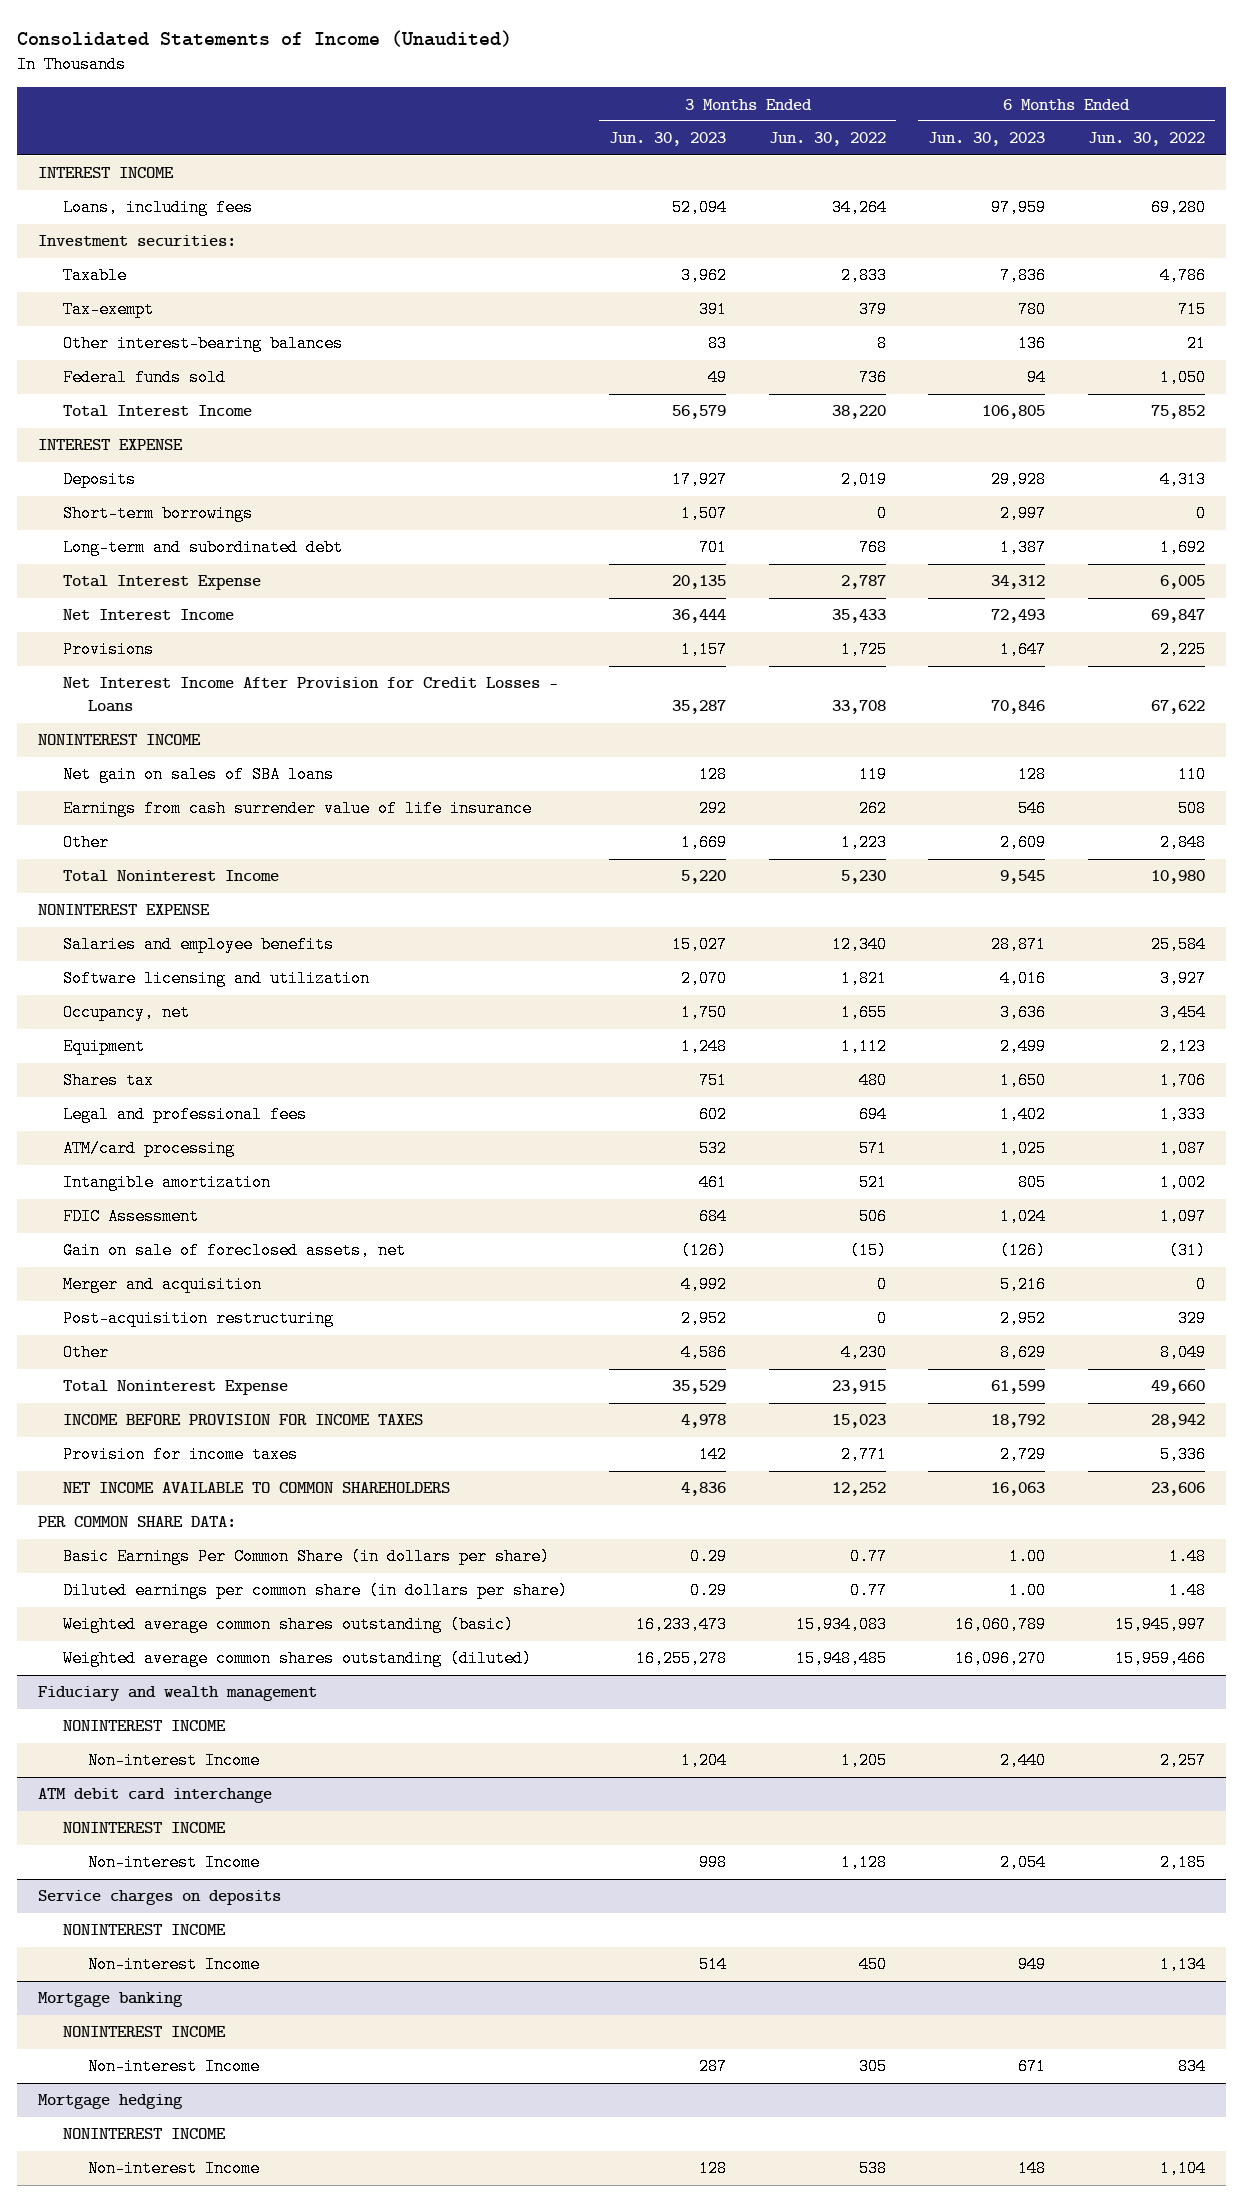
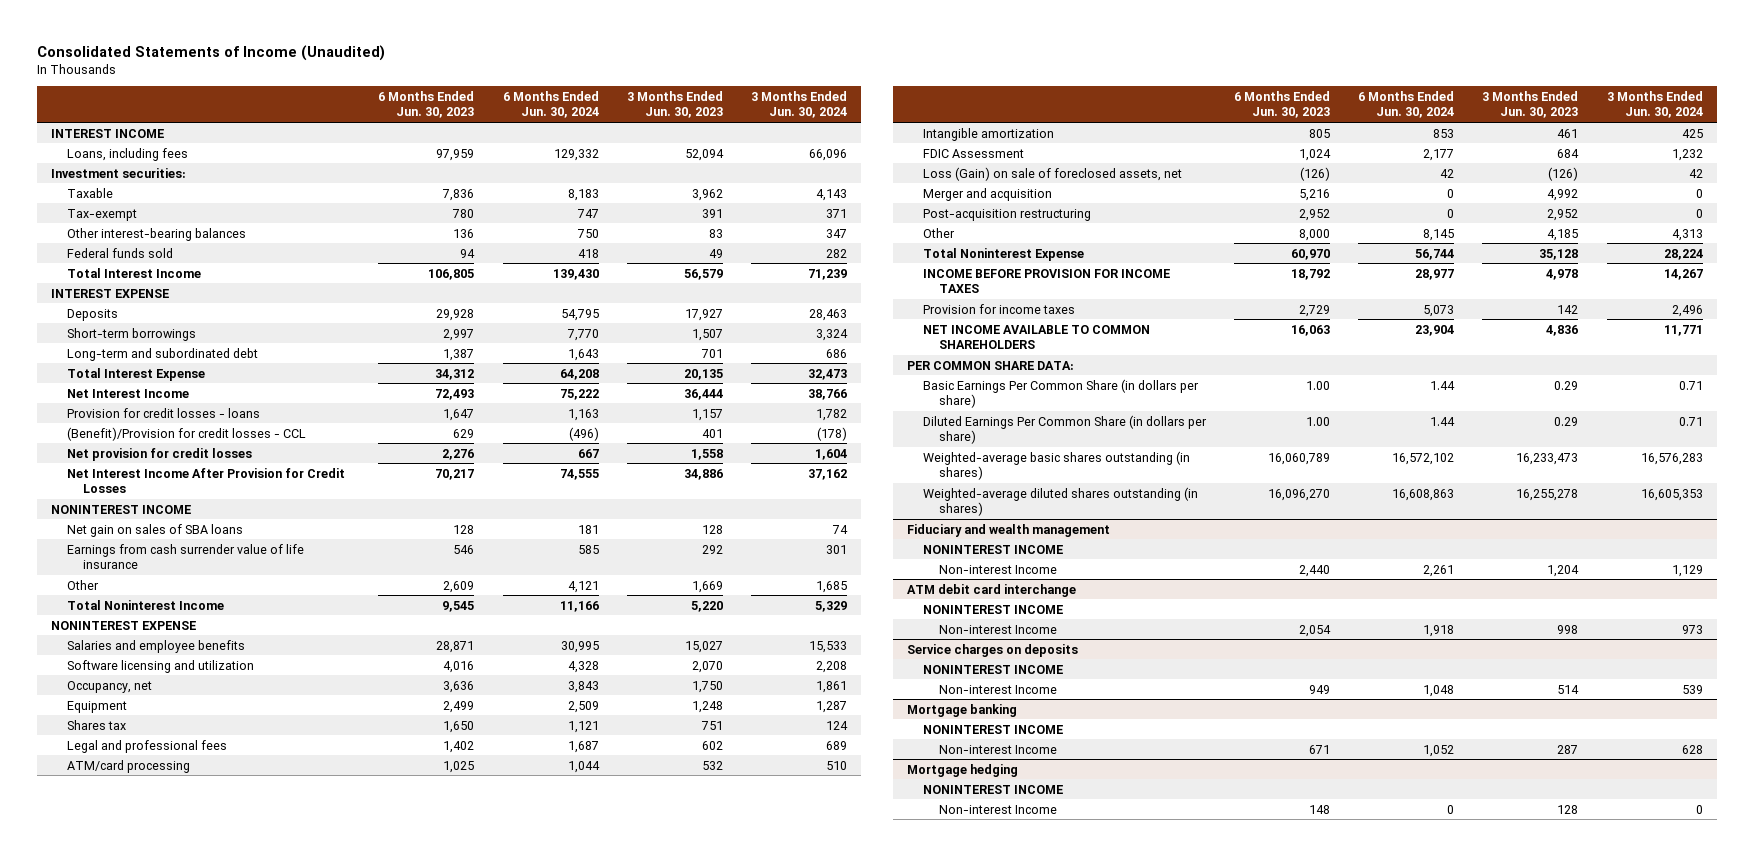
[768,132,886,147] Jun. 30, 2022 -> none
[1087,132,1205,147] Jun. 30, 2022 -> none
none -> [502,90,599,119] 6 Months Ended Jun. 30, 2024
none -> [751,90,848,119] 3 Months Ended Jun. 30, 2024
[63,641,155,659] Provisions -> [67,407,261,418] Provision for credit losses - loans
none -> [67,426,307,441] (Benefit)/Provision for credit losses - CCL
none -> [67,447,253,461] Net provision for credit losses
[63,677,559,713] Net Interest Income After Provision for Credit Losses - Loans -> [67,467,346,494] Net Interest Income After Provision for Credit Losses
[672,700,727,715] 35,287 -> [684,468,724,480] 34,886
[991,700,1046,715] 70,846 -> [435,468,475,480] 70,217
[63,1242,407,1260] Gain on sale of foreclosed assets, net -> [922,166,1182,181] Loss (Gain) on sale of foreclosed assets, net
[681,1344,728,1362] 4,586 -> [1547,228,1579,241] 4,185
[1000,1344,1047,1362] 8,629 -> [1298,228,1330,241] 8,000
[672,1380,727,1395] 35,529 -> [1539,248,1579,260] 35,128
[991,1380,1046,1395] 61,599 -> [1290,248,1330,260] 60,970
[63,1582,569,1600] Diluted earnings per common share (in dollars per share) -> [922,414,1207,445] Diluted Earnings Per Common Share (in dollars per share)
[63,1616,515,1634] Weighted average common shares outstanding (basic) -> [922,450,1190,481] Weighted-average basic shares outstanding (in shares)
[63,1650,533,1668] Weighted average common shares outstanding (diluted) -> [922,486,1198,517] Weighted-average diluted shares outstanding (in shares)

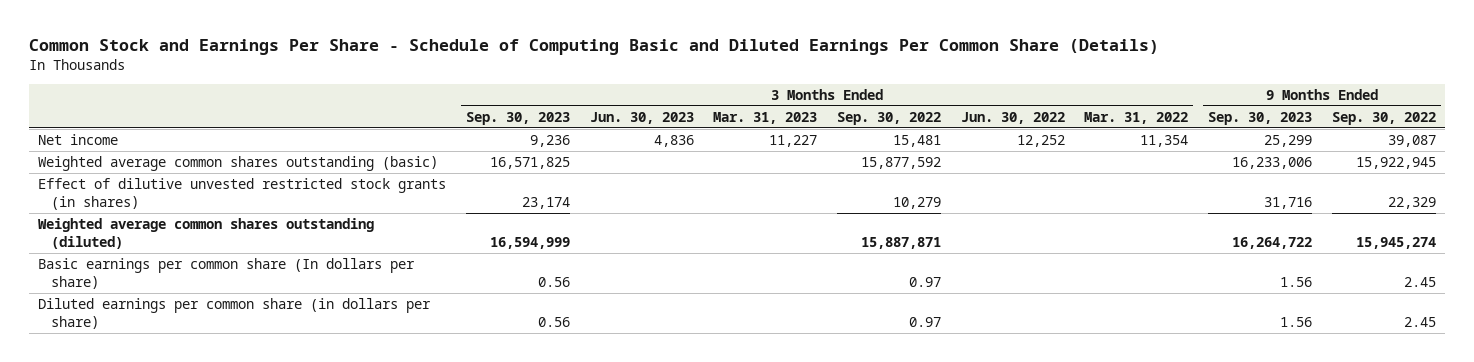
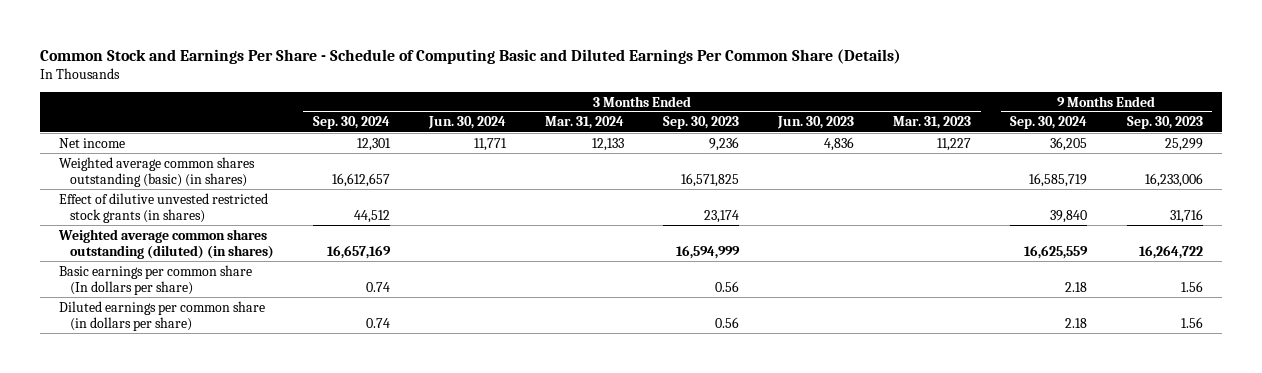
[837,111,942,125] Sep. 30, 2022 -> none
[960,111,1065,124] Jun. 30, 2022 -> none
[1084,111,1189,124] Mar. 31, 2022 -> none
[1331,111,1436,125] Sep. 30, 2022 -> none
none -> [312,116,390,130] Sep. 30, 2024
none -> [427,116,506,130] Jun. 30, 2024
none -> [544,116,624,130] Mar. 31, 2024
none -> [1010,116,1088,130] Sep. 30, 2024
[38,156,439,172] Weighted average common shares outstanding (basic) -> [59,156,256,187] Weighted average common shares outstanding (basic) (in shares)
[38,218,375,249] Weighted average common shares outstanding (diluted) -> [58,228,274,259] Weighted average common shares outstanding (diluted) (in shares)

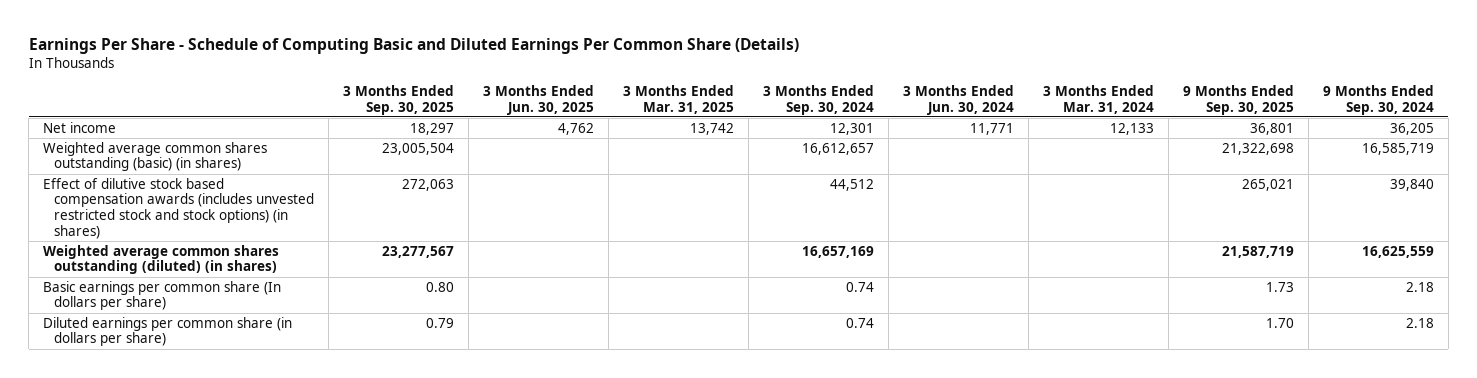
[39,48,901,64] Common Stock and Earnings Per Share - Schedule of Computing Basic and Diluted Earnings Per Common Share (Details) -> [28,37,799,54] Earnings Per Share - Schedule of Computing Basic and Diluted Earnings Per Common Share (Details)
[663,116,740,130] Sep. 30, 2023 -> none
[777,116,855,130] Jun. 30, 2023 -> none
[893,116,972,130] Mar. 31, 2023 -> none
[1126,116,1203,130] Sep. 30, 2023 -> none
none -> [342,85,454,115] 3 Months Ended Sep. 30, 2025
none -> [482,85,594,115] 3 Months Ended Jun. 30, 2025
none -> [622,85,734,114] 3 Months Ended Mar. 31, 2025
none -> [1182,85,1294,115] 9 Months Ended Sep. 30, 2025
[59,192,269,223] Effect of dilutive unvested restricted stock grants (in shares) -> [43,177,314,239] Effect of dilutive stock based compensation awards (includes unvested restricted stock and stock options) (in shares)

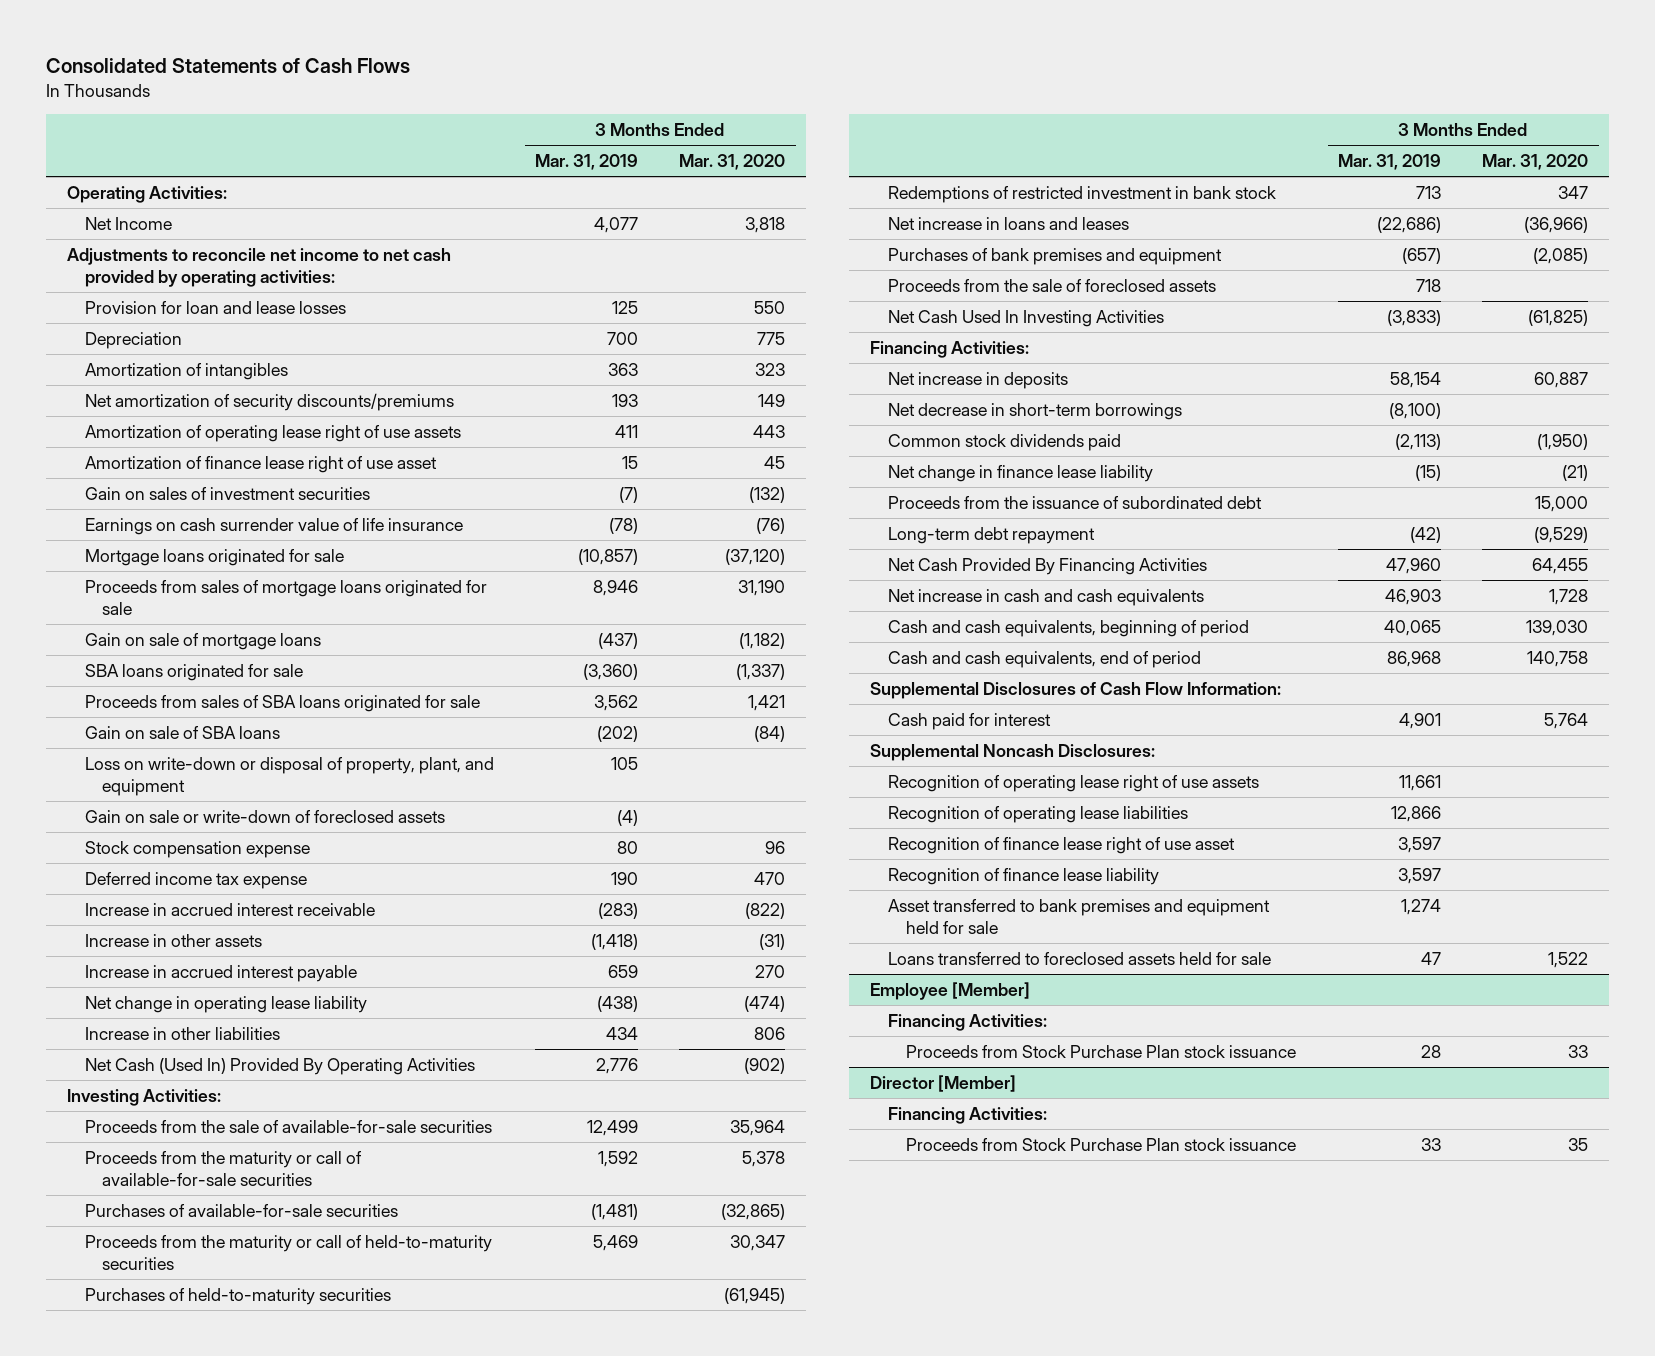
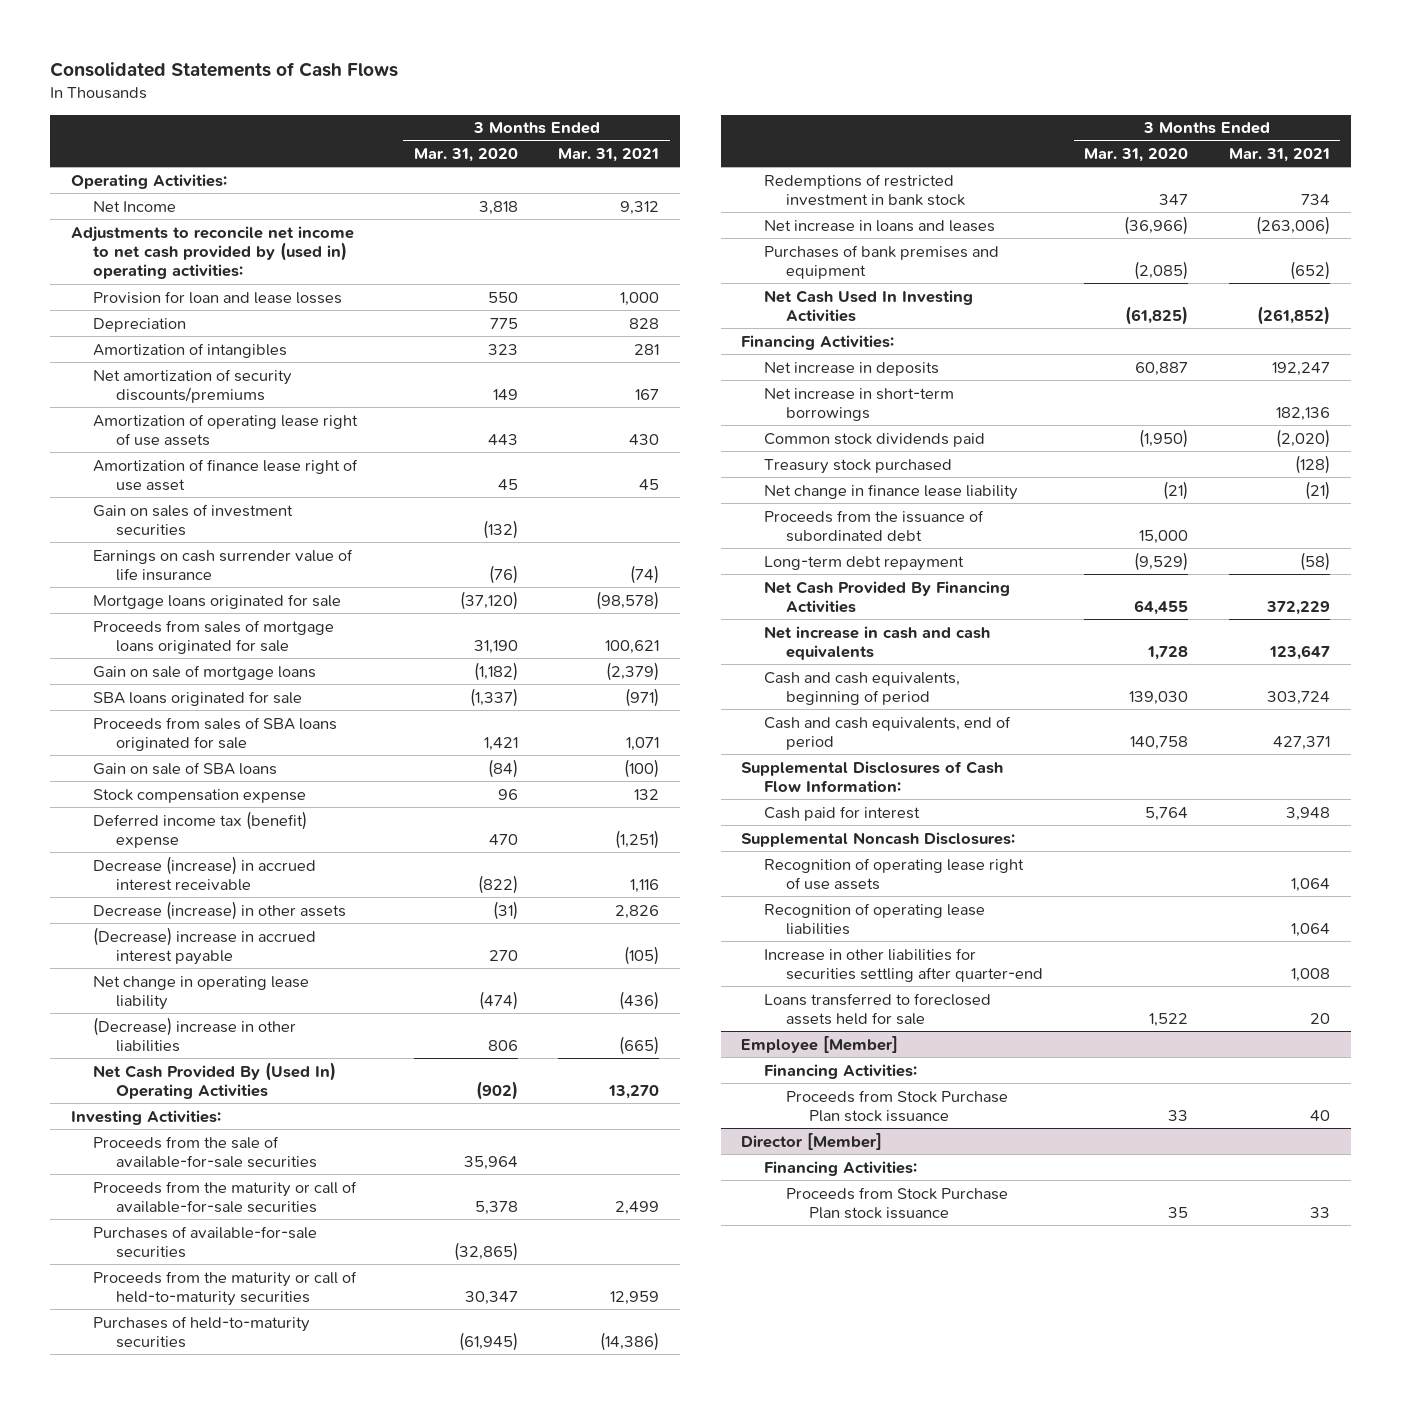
[534,154,638,171] Mar. 31, 2019 -> none
none -> [558,148,660,163] Mar. 31, 2021
[66,247,451,287] Adjustments to reconcile net income to net cash provided by operating activities: -> [70,225,354,280] Adjustments to reconcile net income to net cash provided by (used in) operating activities:
[84,756,494,796] Loss on write-down or disposal of property, plant, and equipment -> none
[84,809,445,823] Gain on sale or write-down of foreclosed assets -> none
[84,871,307,889] Deferred income tax expense -> [93,810,308,848] Deferred income tax (benefit) expense
[84,902,375,916] Increase in accrued interest receivable -> [93,855,317,891] Decrease (increase) in accrued interest receivable
[84,933,262,947] Increase in other assets -> [93,900,347,920] Decrease (increase) in other assets
[84,964,357,982] Increase in accrued interest payable -> [93,926,317,965] (Decrease) increase in accrued interest payable
[84,1026,280,1040] Increase in other liabilities -> [93,1016,297,1052] (Decrease) increase in other liabilities
[84,1057,475,1075] Net Cash (Used In) Provided By Operating Activities -> [93,1061,337,1099] Net Cash Provided By (Used In) Operating Activities
[887,278,1216,292] Proceeds from the sale of foreclosed assets -> none
[887,402,1182,420] Net decrease in short-term borrowings -> [763,387,954,421] Net increase in short-term borrowings
none -> [763,458,952,474] Treasury stock purchased
[887,836,1235,854] Recognition of finance lease right of use asset -> none
[887,867,1159,885] Recognition of finance lease liability -> none
[887,898,1270,934] Asset transferred to bank premises and equipment held for sale -> none
none -> [763,947,1044,982] Increase in other liabilities for securities settling after quarter-end

